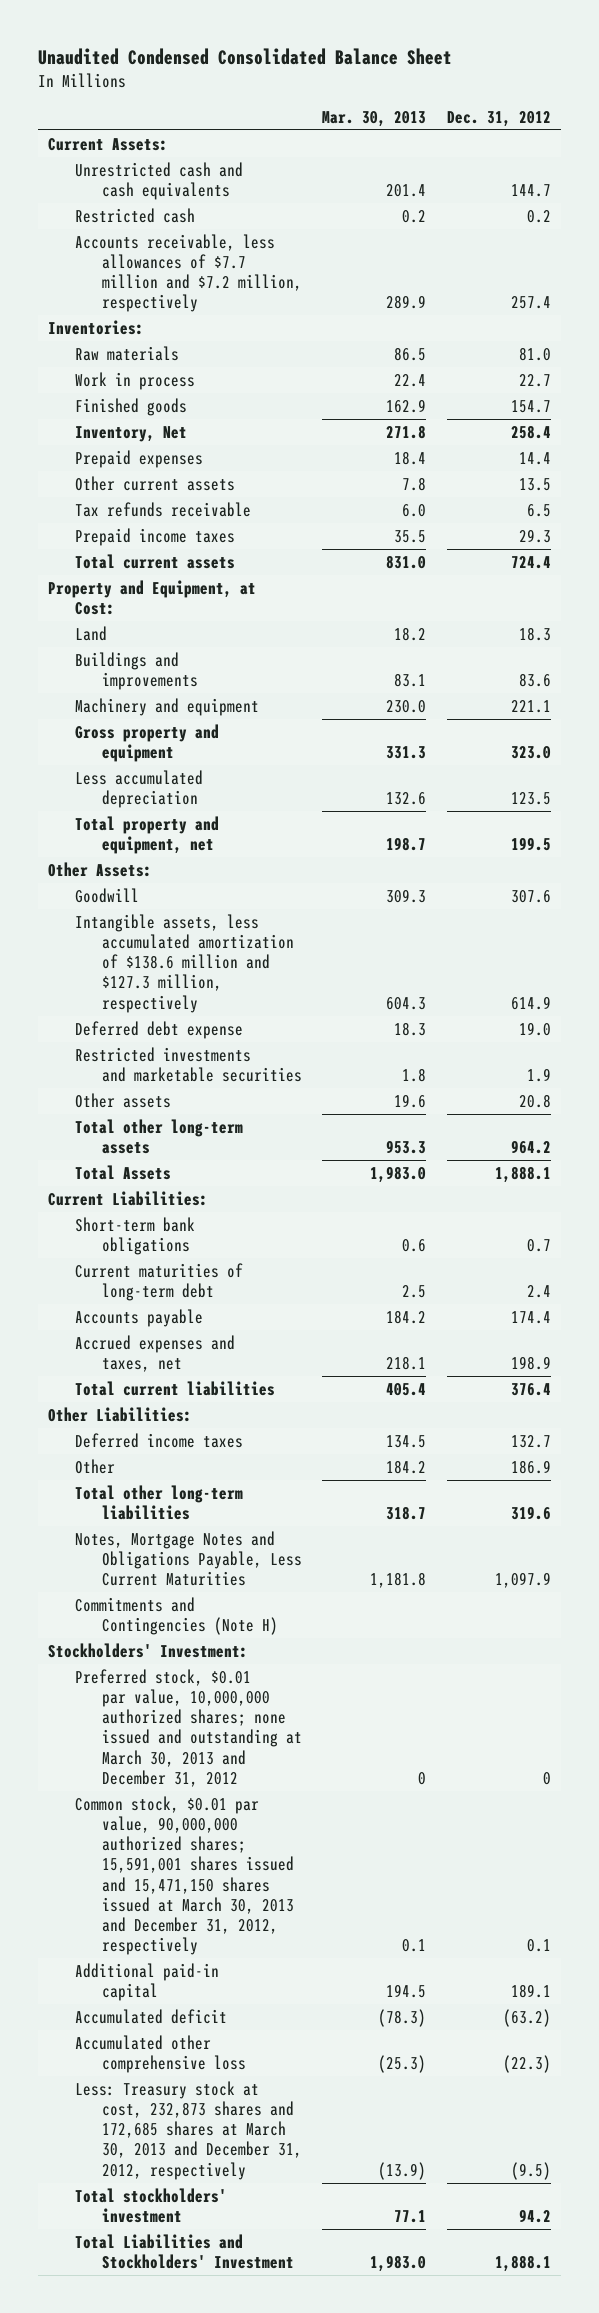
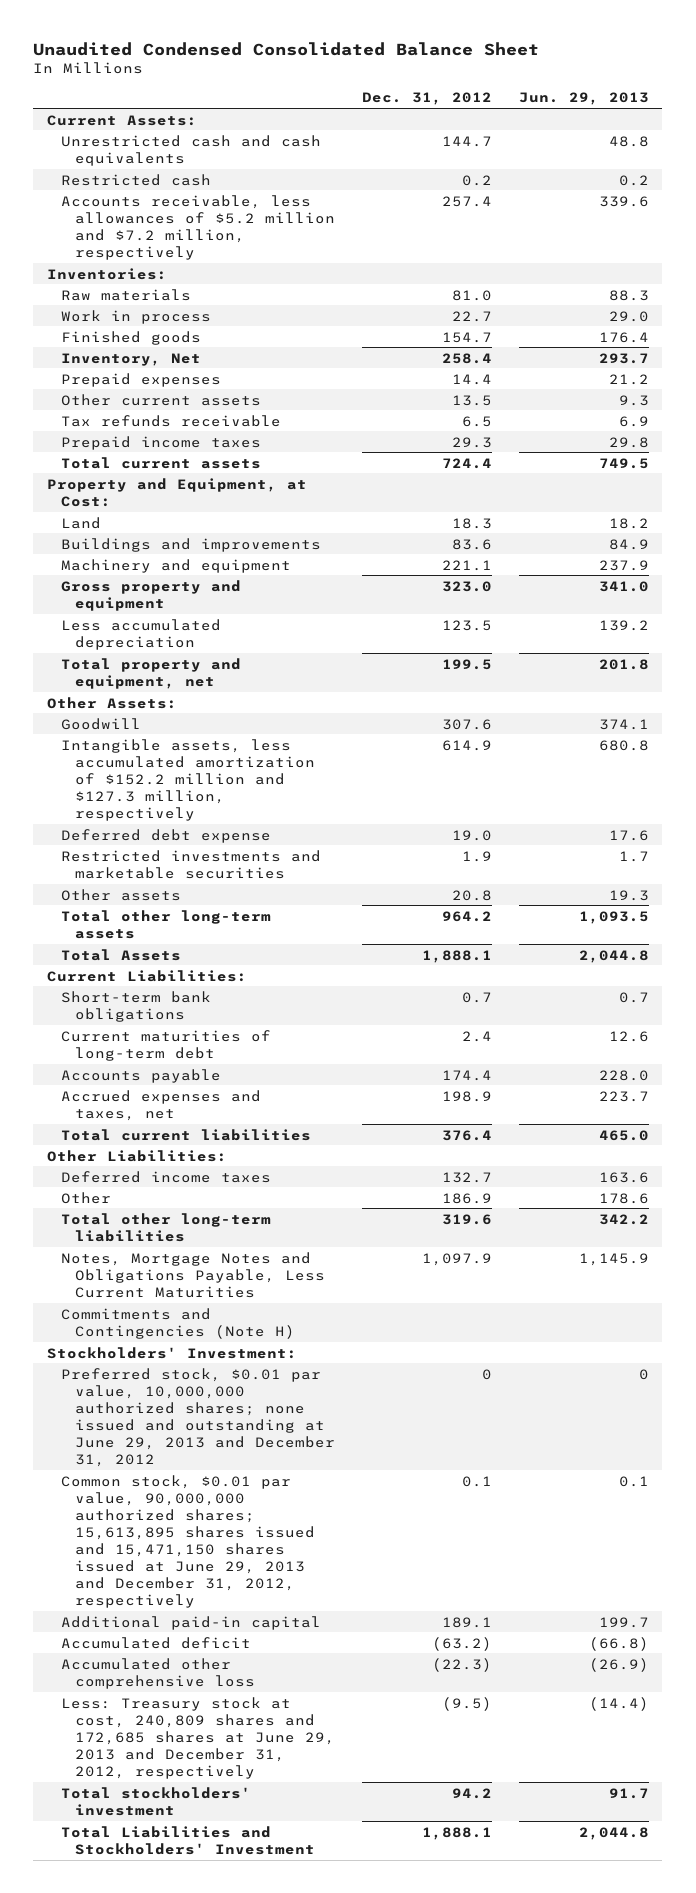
[322,110,427,127] Mar. 30, 2013 -> none
none -> [518,92,649,106] Jun. 29, 2013
[75,233,302,313] Accounts receivable, less allowances of $7.7 million and $7.2 million, respectively -> [61,194,336,260] Accounts receivable, less allowances of $5.2 million and $7.2 million, respectively
[75,913,294,1013] Intangible assets, less accumulated amortization of $138.6 million and $127.3 million, respectively -> [61,738,316,821] Intangible assets, less accumulated amortization of $152.2 million and $127.3 million, respectively
[75,1668,302,1787] Preferred stock, $0.01 par value, 10,000,000 authorized shares; none issued and outstanding at March 30, 2013 and December 31, 2012 -> [61,1367,336,1467] Preferred stock, $0.01 par value, 10,000,000 authorized shares; none issued and outstanding at June 29, 2013 and December 31, 2012
[75,1795,294,1956] Common stock, $0.01 par value, 90,000,000 authorized shares; 15,591,001 shares issued and 15,471,150 shares issued at March 30, 2013 and December 31, 2012, respectively -> [61,1474,316,1608] Common stock, $0.01 par value, 90,000,000 authorized shares; 15,613,895 shares issued and 15,471,150 shares issued at June 29, 2013 and December 31, 2012, respectively
[75,2080,302,2180] Less: Treasury stock at cost, 232,873 shares and 172,685 shares at March 30, 2013 and December 31, 2012, respectively -> [61,1696,336,1779] Less: Treasury stock at cost, 240,809 shares and 172,685 shares at June 29, 2013 and December 31, 2012, respectively

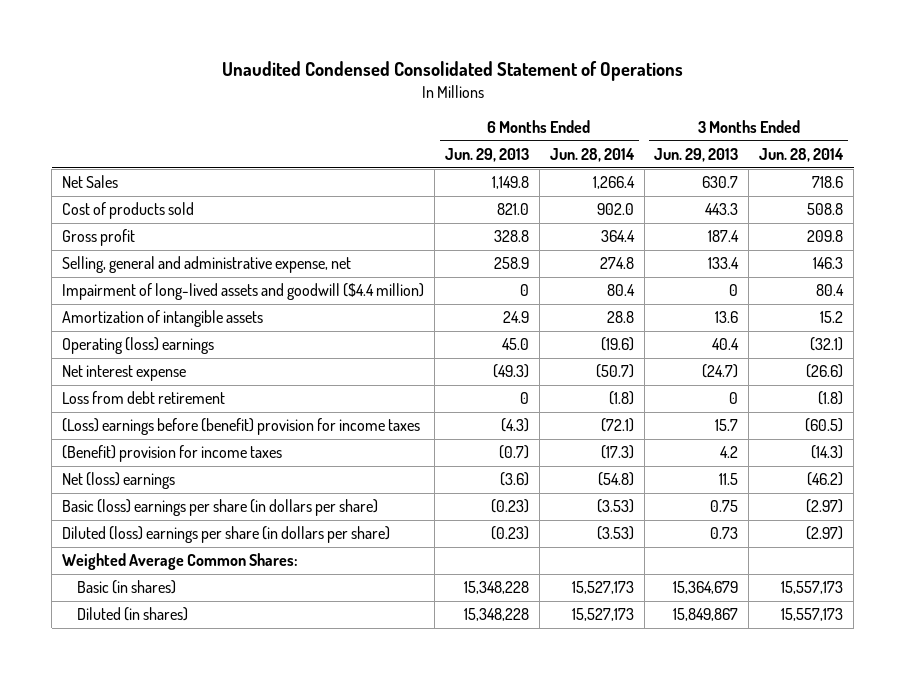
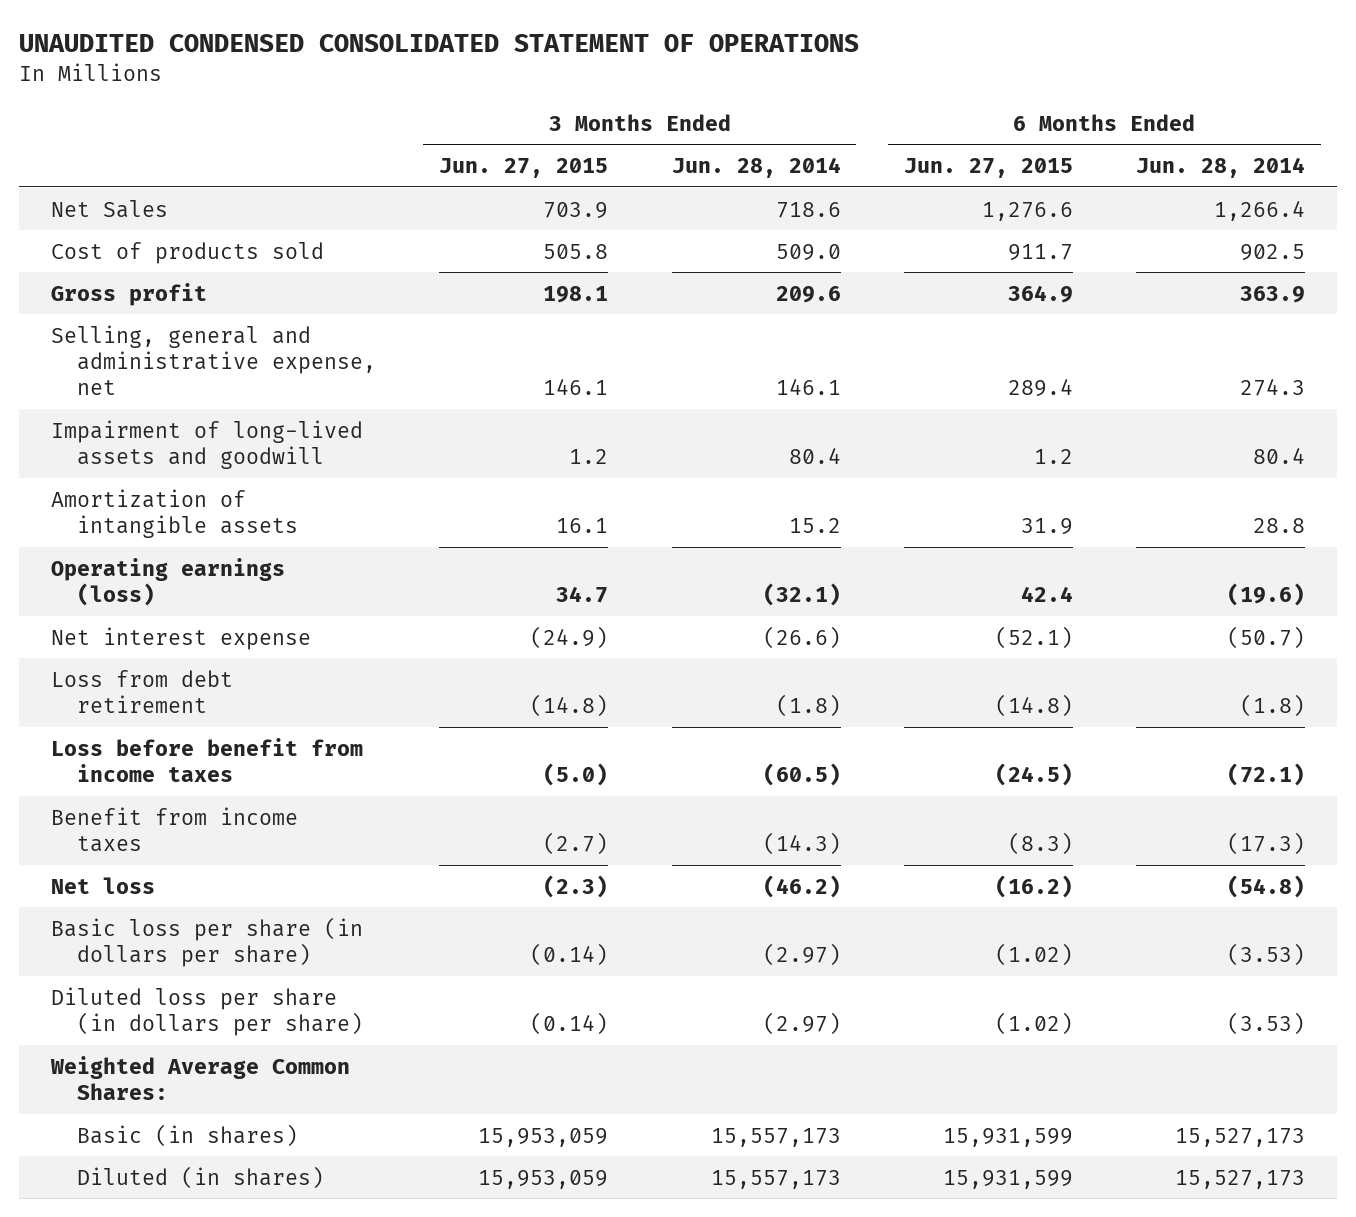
[221,61,683,82] Unaudited Condensed Consolidated Statement of Operations -> [19,34,860,53] UNAUDITED CONDENSED CONSOLIDATED STATEMENT OF OPERATIONS
[444,148,529,163] Jun. 29, 2013 -> none
[654,148,739,163] Jun. 29, 2013 -> none
none -> [439,157,609,178] Jun. 27, 2015
none -> [903,157,1073,178] Jun. 27, 2015
[596,203,634,216] 902.0 -> [1240,243,1306,261] 902.5
[807,203,844,216] 508.8 -> [775,243,841,261] 509.0
[600,230,635,243] 364.4 -> [1240,285,1306,303] 363.9
[807,230,844,243] 209.8 -> [775,285,841,303] 209.6
[599,257,634,270] 274.8 -> [1240,378,1306,397] 274.3
[813,257,844,270] 146.3 -> [775,378,841,396] 146.1
[62,283,425,301] Impairment of long-lived assets and goodwill ($4.4 million) -> [51,419,364,469] Impairment of long-lived assets and goodwill
[62,337,215,355] Operating (loss) earnings -> [51,557,286,606] Operating earnings (loss)
[62,418,421,436] (Loss) earnings before (benefit) provision for income taxes -> [51,737,364,782] Loss before benefit from income taxes
[62,445,283,463] (Benefit) provision for income taxes -> [51,806,299,852] Benefit from income taxes
[62,472,176,490] Net (loss) earnings -> [51,876,156,894] Net loss
[62,499,379,517] Basic (loss) earnings per share (in dollars per share) -> [51,916,364,967] Basic loss per share (in dollars per share)
[62,526,391,544] Diluted (loss) earnings per share (in dollars per share) -> [51,986,363,1036] Diluted loss per share (in dollars per share)

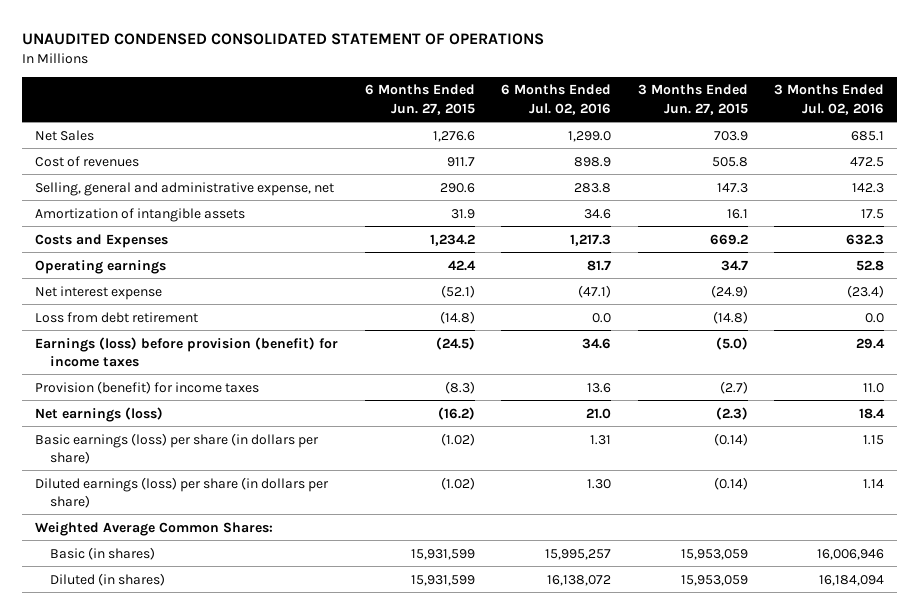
[671,156,841,178] Jun. 28, 2014 -> none
[1136,156,1306,178] Jun. 28, 2014 -> none
none -> [501,84,612,115] 6 Months Ended Jul. 02, 2016
none -> [774,84,885,115] 3 Months Ended Jul. 02, 2016
[51,282,208,306] Gross profit -> none
[51,419,364,469] Impairment of long-lived assets and goodwill -> none
[51,241,325,264] Cost of products sold -> [35,155,140,167] Cost of revenues
[543,378,609,396] 146.1 -> [716,182,748,193] 147.3
[1007,378,1073,398] 289.4 -> [439,182,475,193] 290.6
none -> [35,233,169,248] Costs and Expenses
[51,557,286,606] Operating earnings (loss) -> [35,259,167,274] Operating earnings
[51,737,364,782] Loss before benefit from income taxes -> [35,336,339,367] Earnings (loss) before provision (benefit) for income taxes
[51,806,299,852] Benefit from income taxes -> [35,380,260,394] Provision (benefit) for income taxes
[51,876,156,894] Net loss -> [35,406,164,422] Net earnings (loss)
[51,916,364,967] Basic loss per share (in dollars per share) -> [35,432,320,464] Basic earnings (loss) per share (in dollars per share)
[51,986,363,1036] Diluted loss per share (in dollars per share) -> [35,476,330,508] Diluted earnings (loss) per share (in dollars per share)

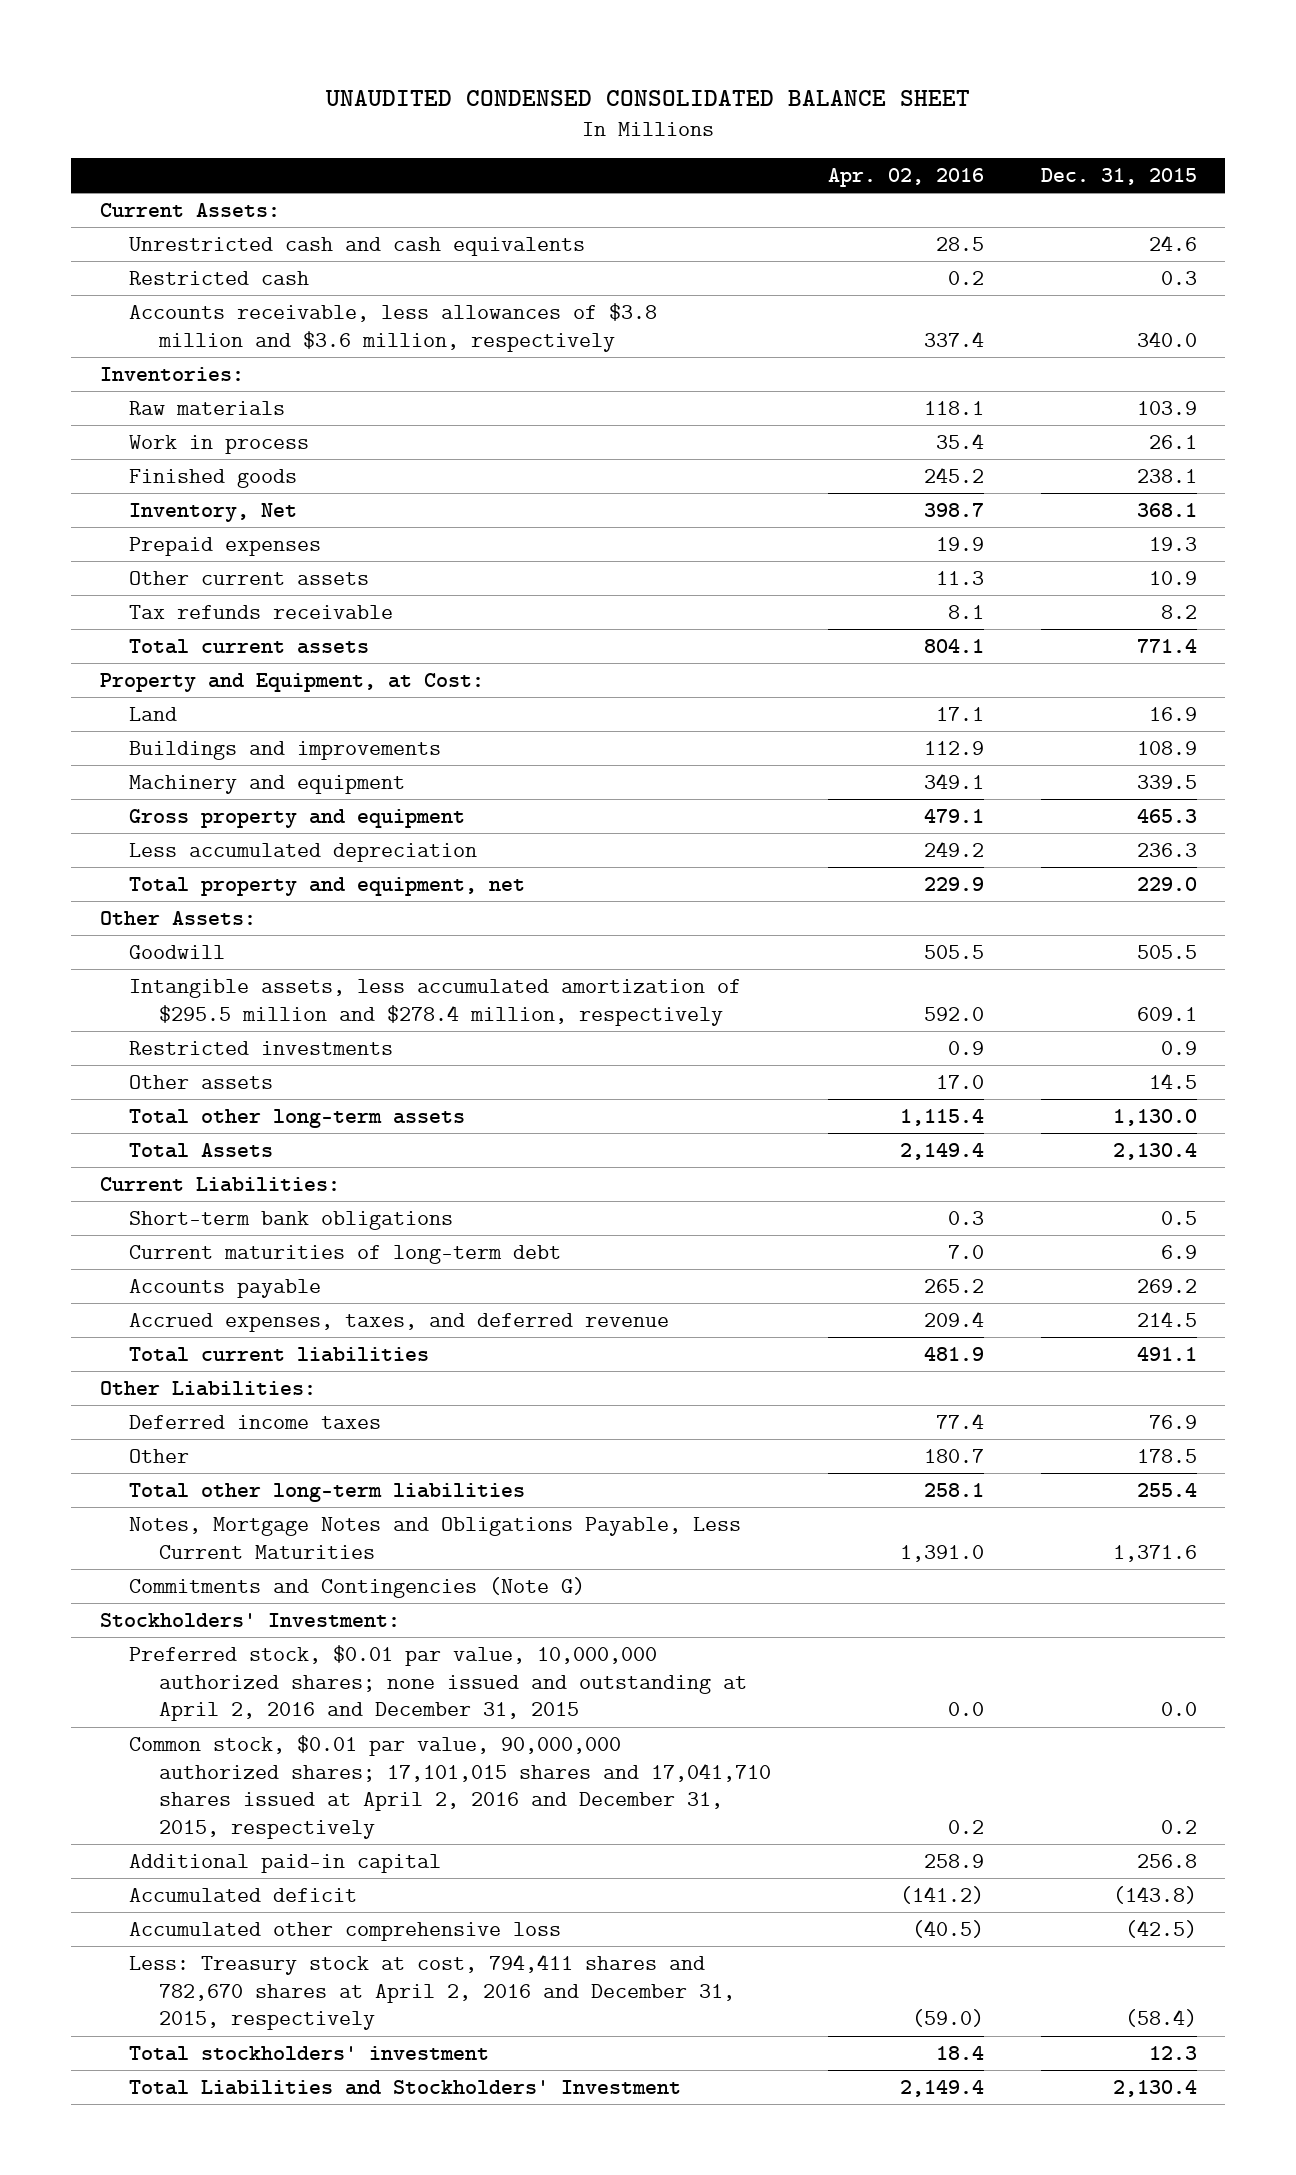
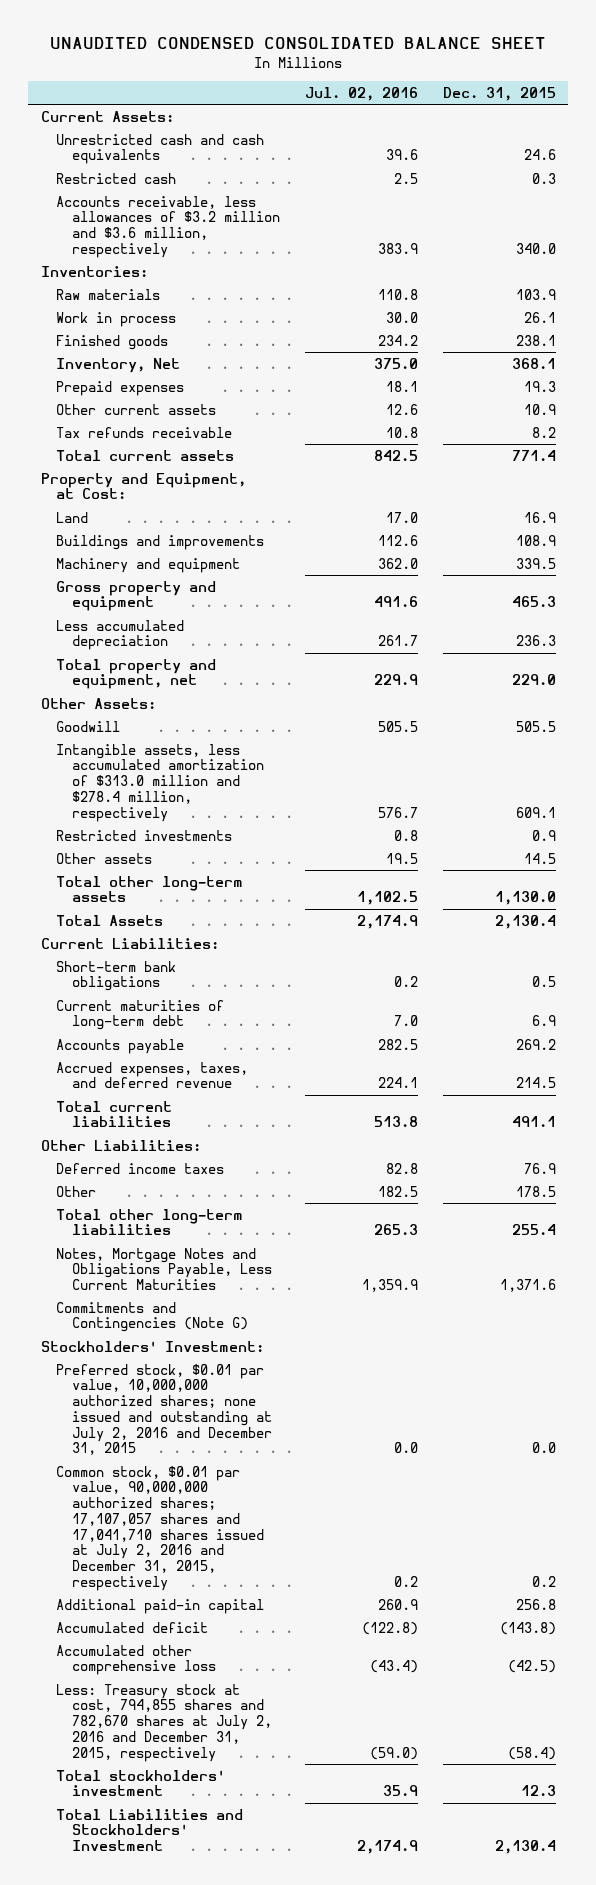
[827,167,984,187] Apr. 02, 2016 -> none
none -> [305,87,419,102] Jul. 02, 2016
[129,302,658,352] Accounts receivable, less allowances of $3.8 million and $3.6 million, respectively -> [56,195,281,258] Accounts receivable, less allowances of $3.2 million and $3.6 million, respectively
[129,978,742,1026] Intangible assets, less accumulated amortization of $295.5 million and $278.4 million, respectively -> [56,743,265,822] Intangible assets, less accumulated amortization of $313.0 million and $278.4 million, respectively
[129,1644,747,1722] Preferred stock, $0.01 par value, 10,000,000 authorized shares; none issued and outstanding at April 2, 2016 and December 31, 2015 -> [56,1363,273,1456] Preferred stock, $0.01 par value, 10,000,000 authorized shares; none issued and outstanding at July 2, 2016 and December 31, 2015
[129,1734,771,1840] Common stock, $0.01 par value, 90,000,000 authorized shares; 17,101,015 shares and 17,041,710 shares issued at April 2, 2016 and December 31, 2015, respectively -> [56,1465,265,1591] Common stock, $0.01 par value, 90,000,000 authorized shares; 17,107,057 shares and 17,041,710 shares issued at July 2, 2016 and December 31, 2015, respectively
[129,1953,735,2031] Less: Treasury stock at cost, 794,411 shares and 782,670 shares at April 2, 2016 and December 31, 2015, respectively -> [56,1683,273,1762] Less: Treasury stock at cost, 794,855 shares and 782,670 shares at July 2, 2016 and December 31, 2015, respectively

